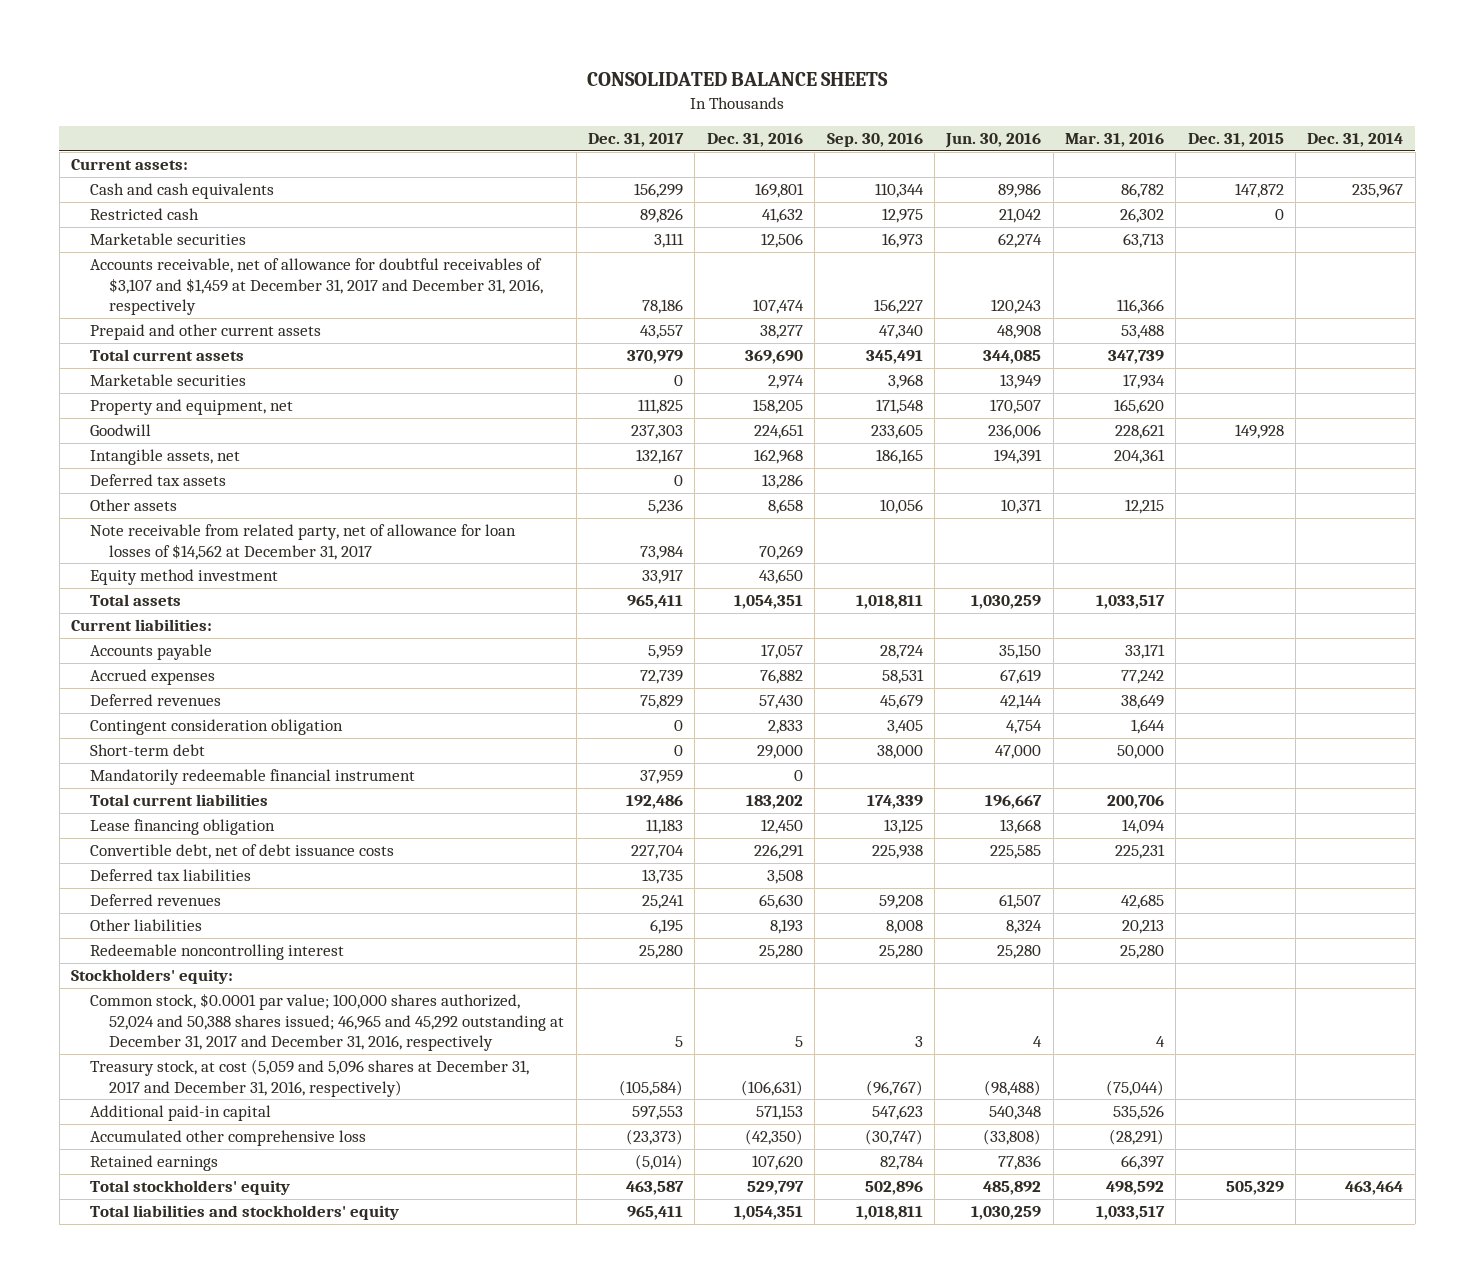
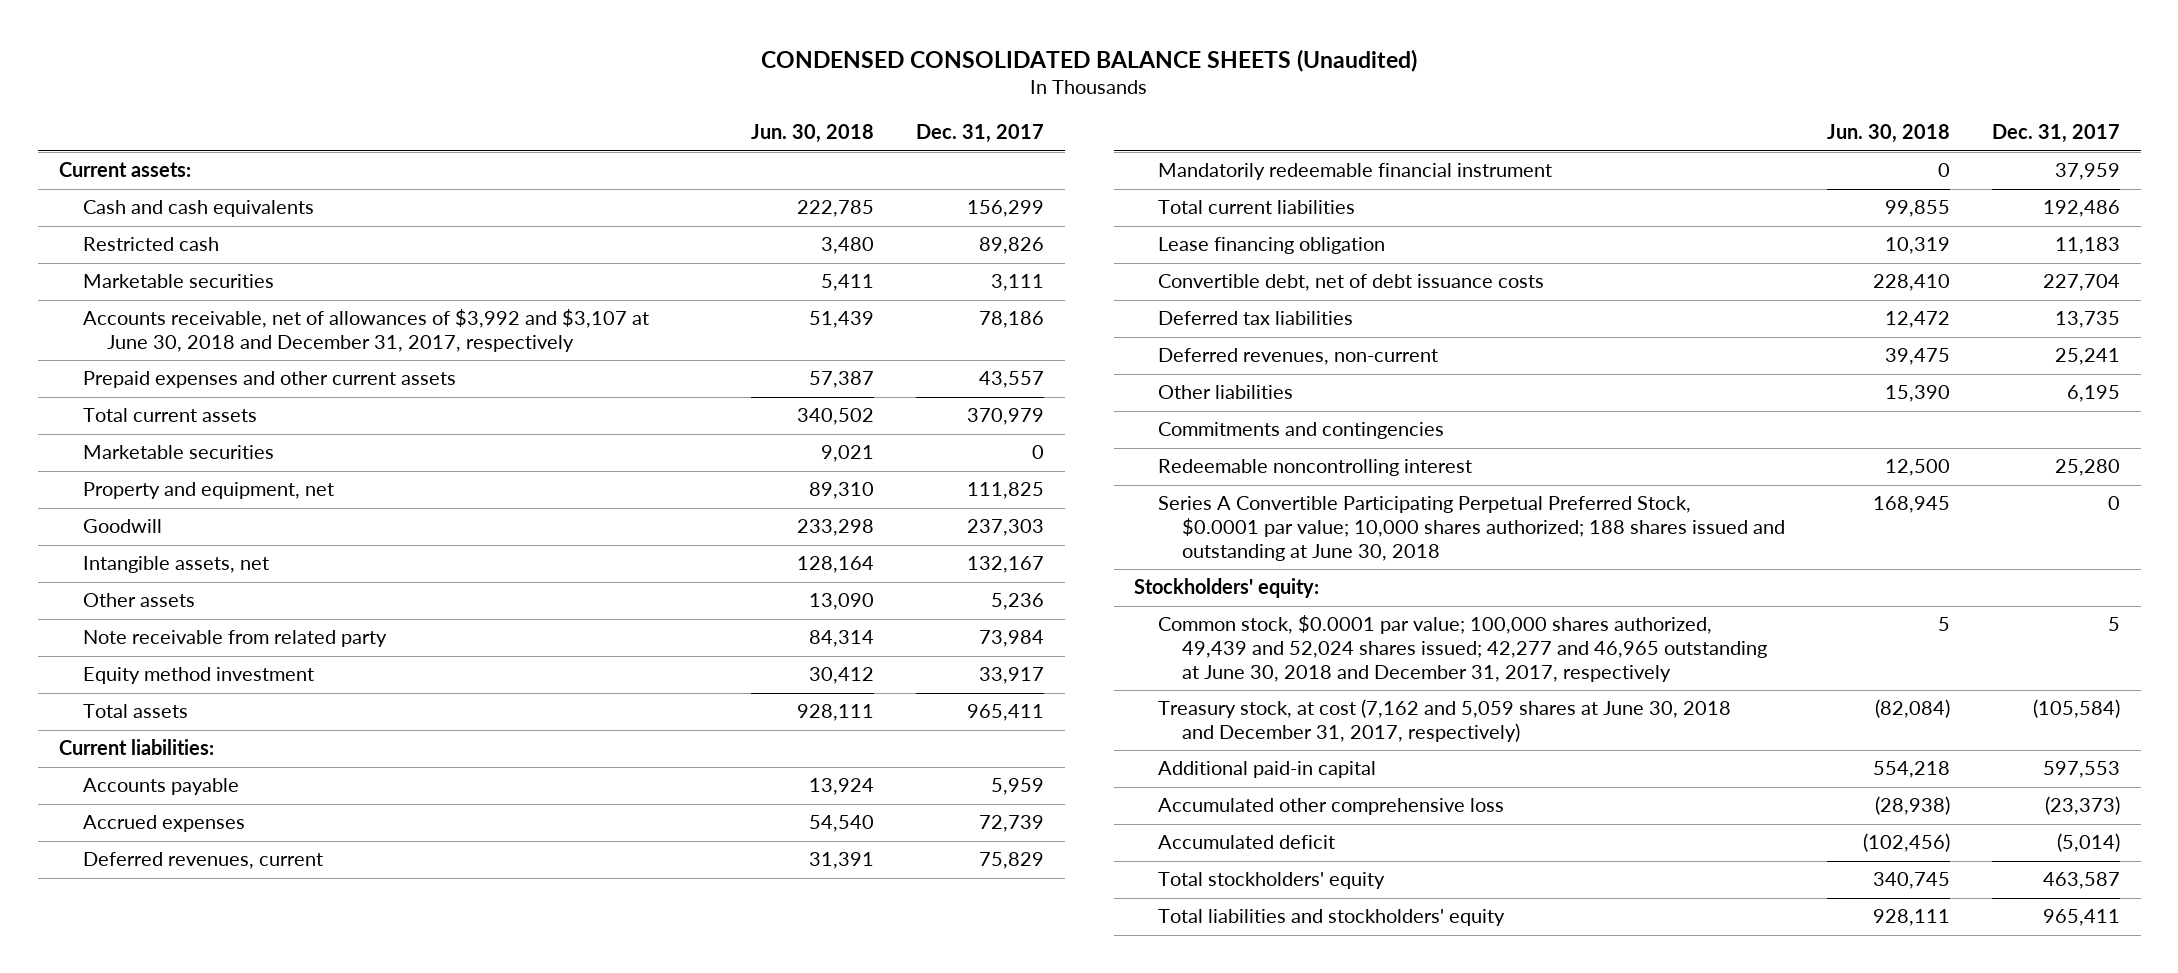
[587,71,889,86] CONSOLIDATED BALANCE SHEETS -> [761,48,1418,72] CONDENSED CONSOLIDATED BALANCE SHEETS (Unaudited)
[706,133,803,148] Dec. 31, 2016 -> none
[826,133,923,148] Sep. 30, 2016 -> none
[945,133,1042,149] Jun. 30, 2016 -> none
[1064,133,1164,148] Mar. 31, 2016 -> none
[1187,133,1284,148] Dec. 31, 2015 -> none
[1307,133,1404,148] Dec. 31, 2014 -> none
none -> [751,124,875,144] Jun. 30, 2018
[90,258,544,316] Accounts receivable, net of allowance for doubtful receivables of $3,107 and $1,459 at December 31, 2017 and December 31, 2016, respectively -> [82,309,649,352] Accounts receivable, net of allowances of $3,992 and $3,107 at June 30, 2018 and December 31, 2017, respectively
[90,324,322,341] Prepaid and other current assets -> [82,371,456,389] Prepaid expenses and other current assets
[90,474,227,487] Deferred tax assets -> none
[90,524,517,560] Note receivable from related party, net of allowance for loan losses of $14,562 at December 31, 2017 -> [82,630,387,648] Note receivable from related party
[90,719,344,736] Contingent consideration obligation -> none
[90,744,206,757] Short-term debt -> none
[90,694,222,707] Deferred revenues -> [82,852,323,870] Deferred revenues, current
[90,894,222,907] Deferred revenues -> [1158,348,1439,366] Deferred revenues, non-current
none -> [1158,422,1445,440] Commitments and contingencies
none -> [1158,496,1786,561] Series A Convertible Participating Perpetual Preferred Stock, $0.0001 par value; 10,000 shares authorized; 188 shares issued and outstanding at June 30, 2018
[90,993,565,1052] Common stock, $0.0001 par value; 100,000 shares authorized, 52,024 and 50,388 shares issued; 46,965 and 45,292 outstanding at December 31, 2017 and December 31, 2016, respectively -> [1158,615,1768,682] Common stock, $0.0001 par value; 100,000 shares authorized, 49,439 and 52,024 shares issued; 42,277 and 46,965 outstanding at June 30, 2018 and December 31, 2017, respectively
[90,1059,530,1097] Treasury stock, at cost (5,059 and 5,096 shares at December 31, 2017 and December 31, 2016, respectively) -> [1158,699,1732,742] Treasury stock, at cost (7,162 and 5,059 shares at June 30, 2018 and December 31, 2017, respectively)
[90,1155,219,1172] Retained earnings -> [1158,835,1336,850] Accumulated deficit

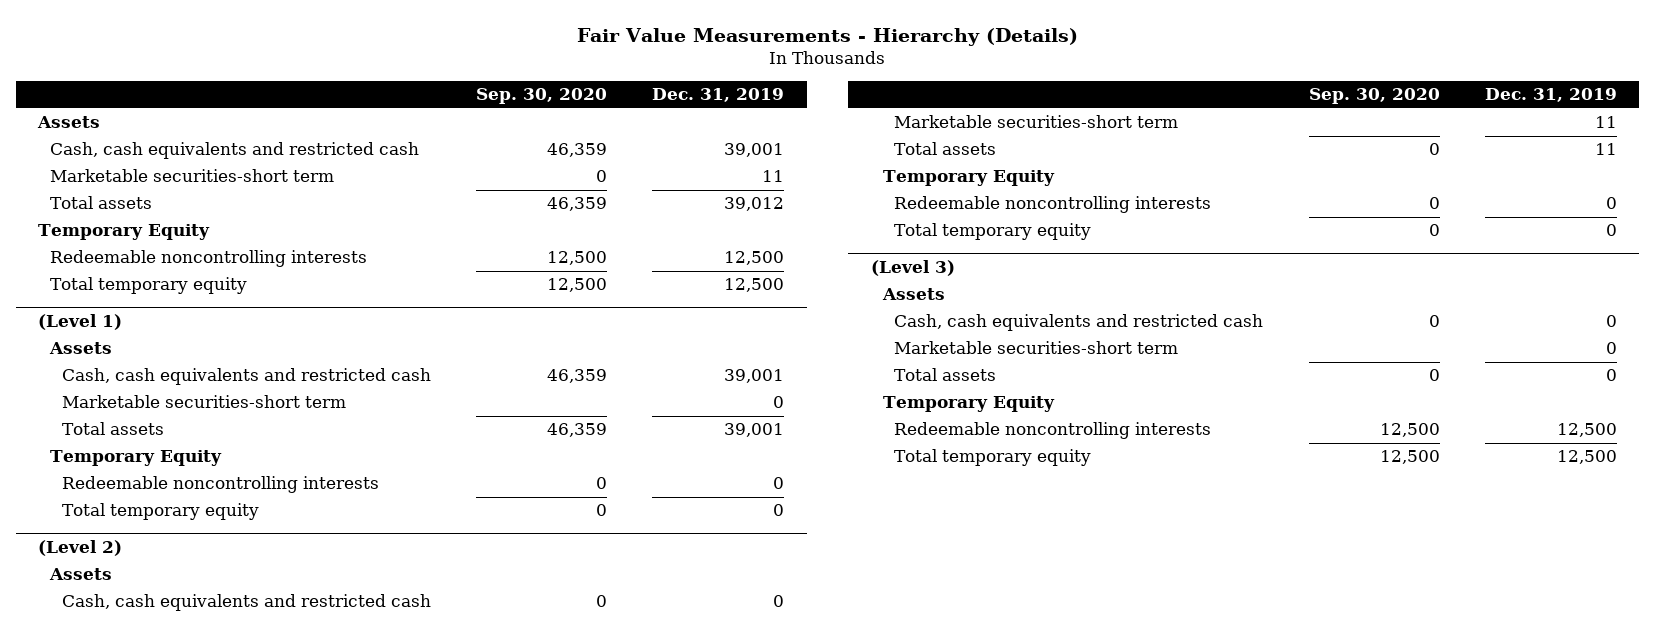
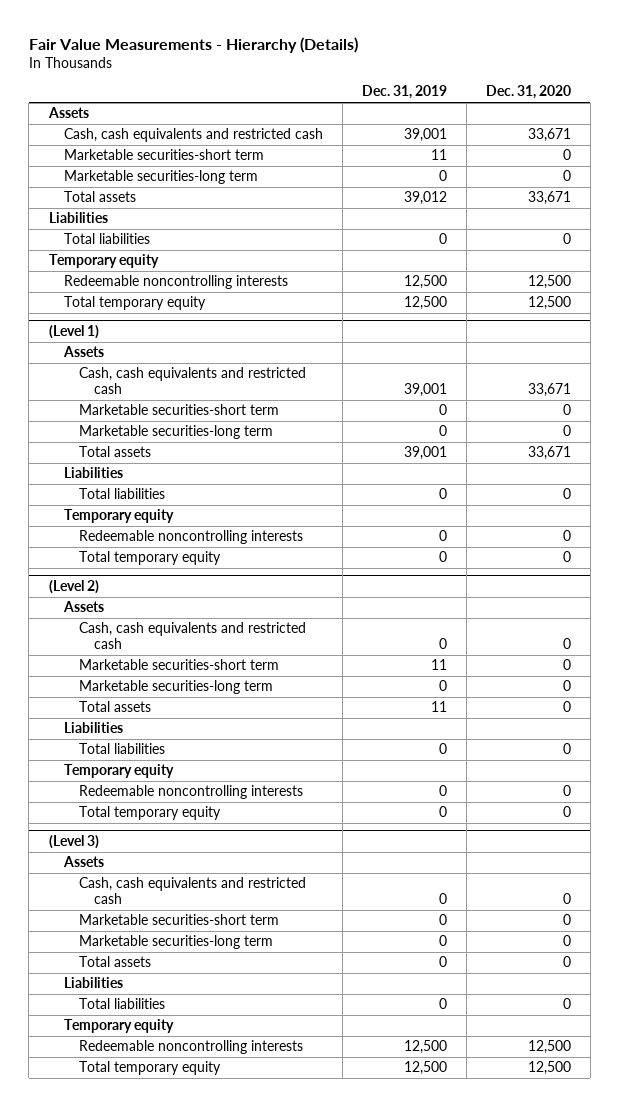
[475,88,607,105] Sep. 30, 2020 -> none
none -> [485,85,571,100] Dec. 31, 2020
none -> [63,170,258,185] Marketable securities-long term
none -> [48,212,108,224] Liabilities
none -> [63,233,150,245] Total liabilities
[38,224,211,241] Temporary Equity -> [48,254,159,269] Temporary equity
none -> [78,425,273,440] Marketable securities-long term
none -> [63,467,123,479] Liabilities
none -> [78,488,165,500] Total liabilities
[50,450,223,467] Temporary Equity -> [63,509,174,524] Temporary equity
none -> [78,680,273,695] Marketable securities-long term
none -> [63,722,123,734] Liabilities
none -> [78,743,165,755] Total liabilities
[882,170,1055,187] Temporary Equity -> [63,764,174,779] Temporary equity
none -> [78,935,273,950] Marketable securities-long term
none -> [63,977,123,989] Liabilities
none -> [78,998,165,1010] Total liabilities
[882,396,1055,413] Temporary Equity -> [63,1019,174,1034] Temporary equity

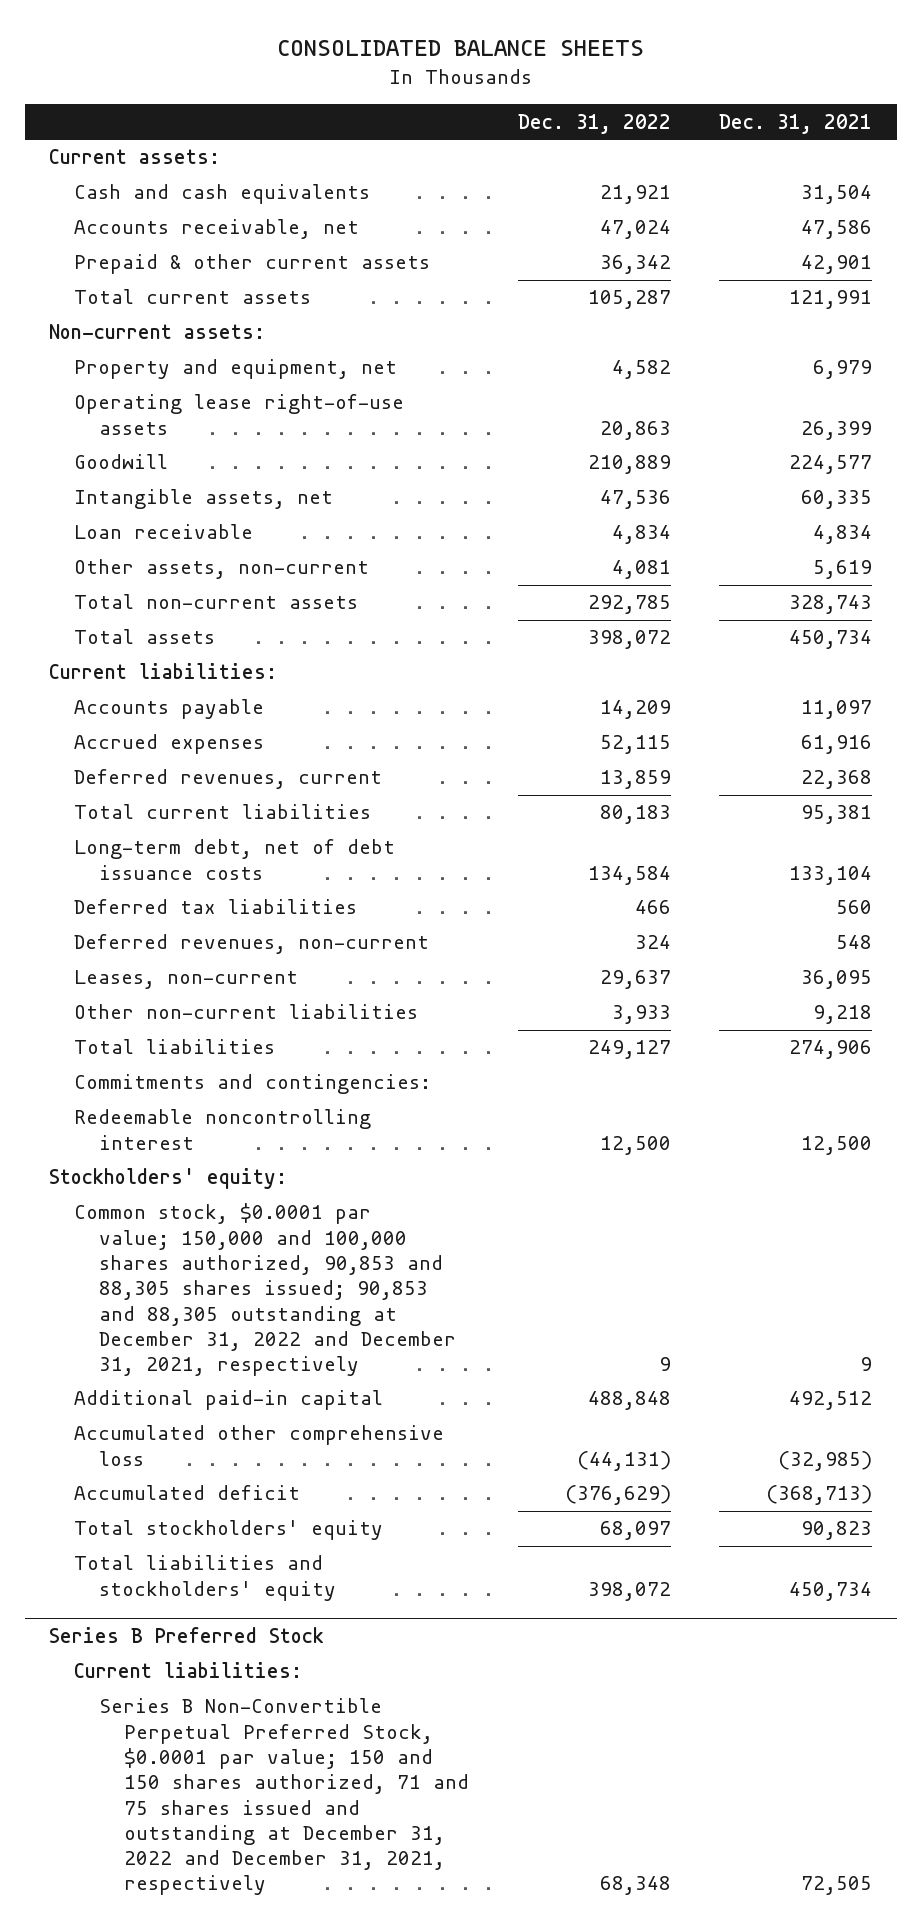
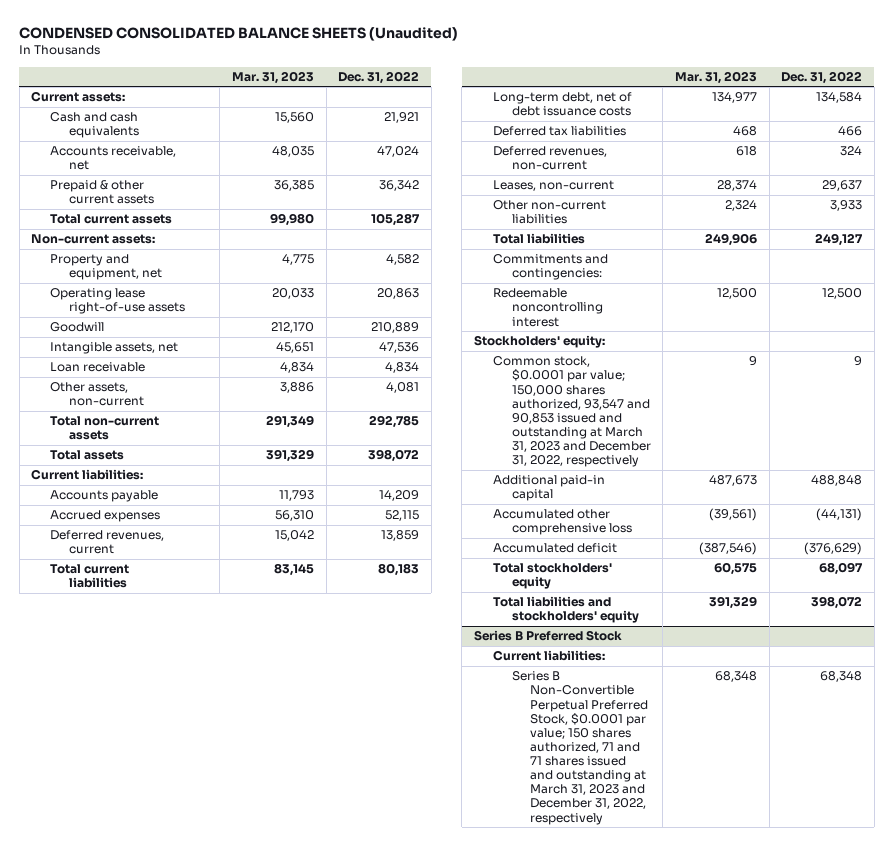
[276,40,644,57] CONSOLIDATED BALANCE SHEETS -> [19,26,459,41] CONDENSED CONSOLIDATED BALANCE SHEETS (Unaudited)
[719,113,873,134] Dec. 31, 2021 -> none
none -> [232,70,315,84] Mar. 31, 2023
[74,1203,457,1377] Common stock, $0.0001 par value; 150,000 and 100,000 shares authorized, 90,853 and 88,305 shares issued; 90,853 and 88,305 outstanding at December 31, 2022 and December 31, 2021, respectively -> [492,356,651,468] Common stock, $0.0001 par value; 150,000 shares authorized, 93,547 and 90,853 issued and outstanding at March 31, 2023 and December 31, 2022, respectively
[99,1698,470,1896] Series B Non-Convertible Perpetual Preferred Stock, $0.0001 par value; 150 and 150 shares authorized, 71 and 75 shares issued and outstanding at December 31, 2022 and December 31, 2021, respectively -> [511,671,649,825] Series B Non-Convertible Perpetual Preferred Stock, $0.0001 par value; 150 shares authorized, 71 and 71 shares issued and outstanding at March 31, 2023 and December 31, 2022, respectively

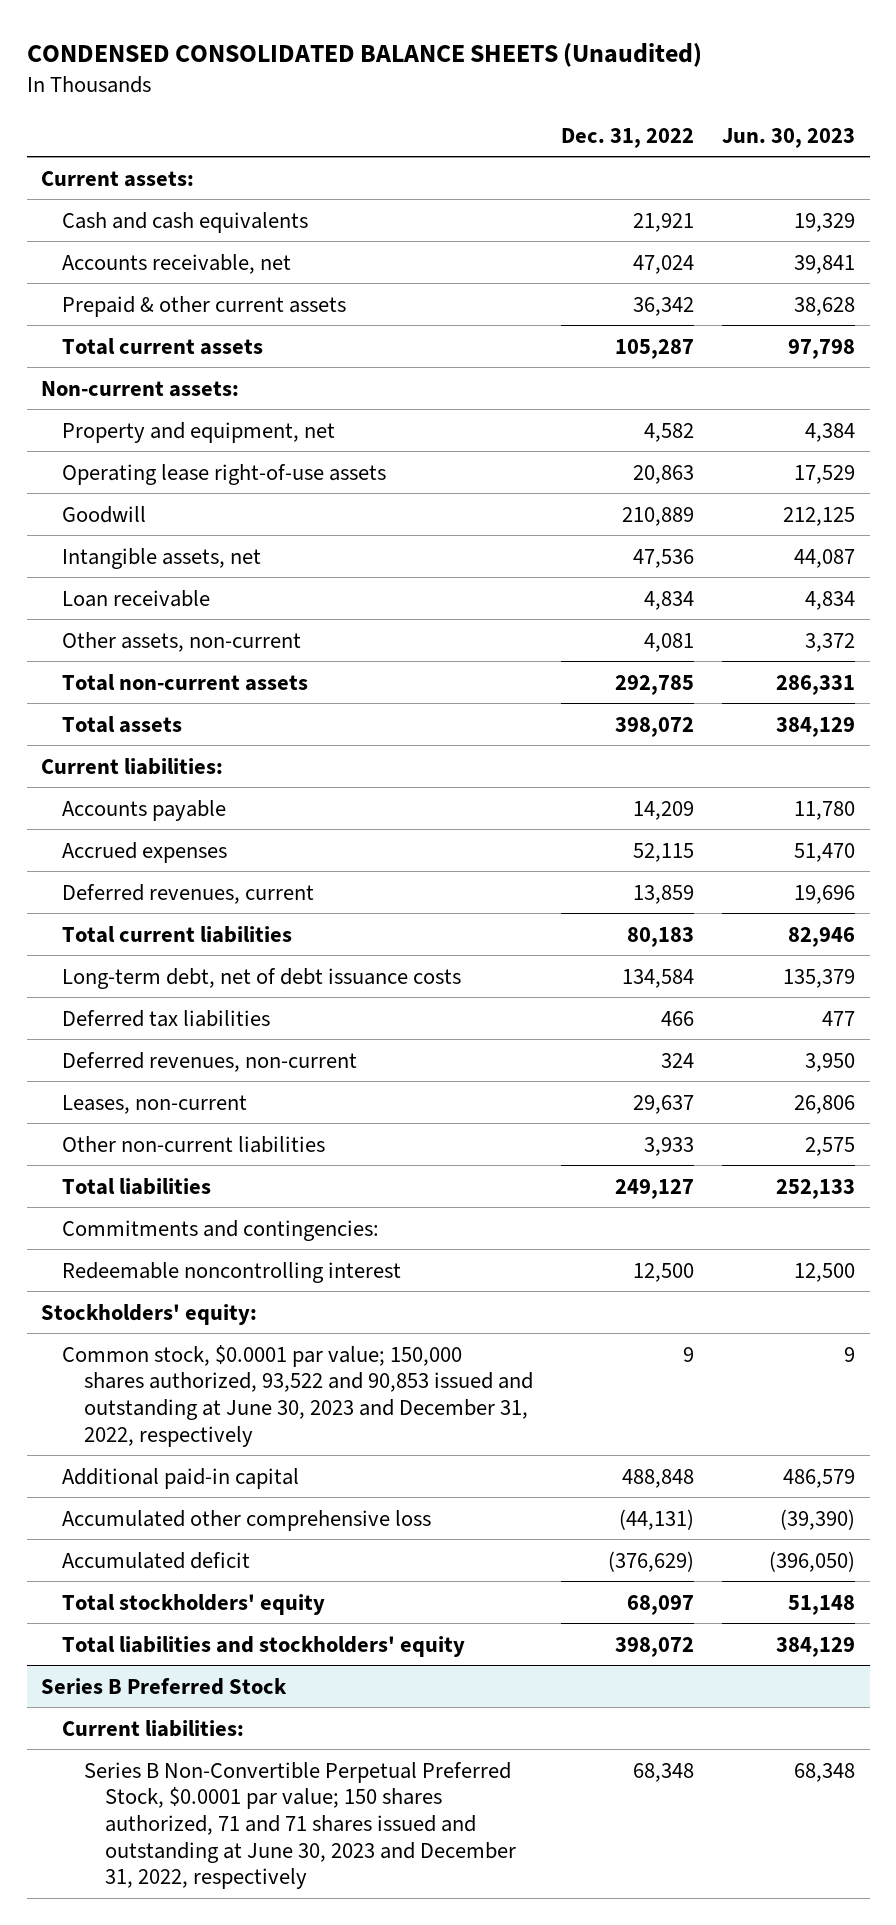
[232,70,315,84] Mar. 31, 2023 -> none
none -> [722,127,856,148] Jun. 30, 2023
[492,356,651,468] Common stock, $0.0001 par value; 150,000 shares authorized, 93,547 and 90,853 issued and outstanding at March 31, 2023 and December 31, 2022, respectively -> [62,1344,533,1447] Common stock, $0.0001 par value; 150,000 shares authorized, 93,522 and 90,853 issued and outstanding at June 30, 2023 and December 31, 2022, respectively
[511,671,649,825] Series B Non-Convertible Perpetual Preferred Stock, $0.0001 par value; 150 shares authorized, 71 and 71 shares issued and outstanding at March 31, 2023 and December 31, 2022, respectively -> [83,1761,517,1890] Series B Non-Convertible Perpetual Preferred Stock, $0.0001 par value; 150 shares authorized, 71 and 71 shares issued and outstanding at June 30, 2023 and December 31, 2022, respectively

